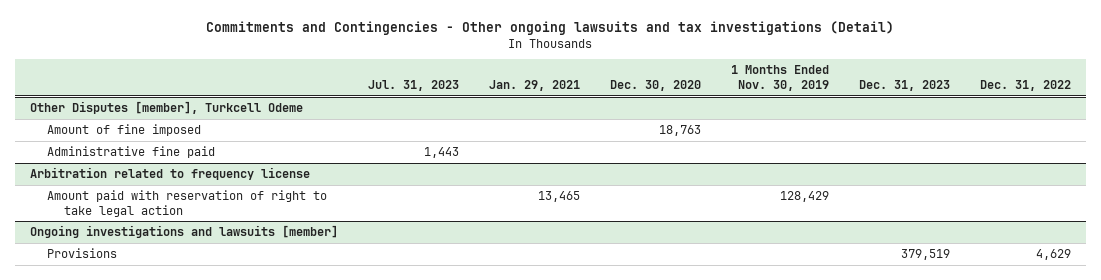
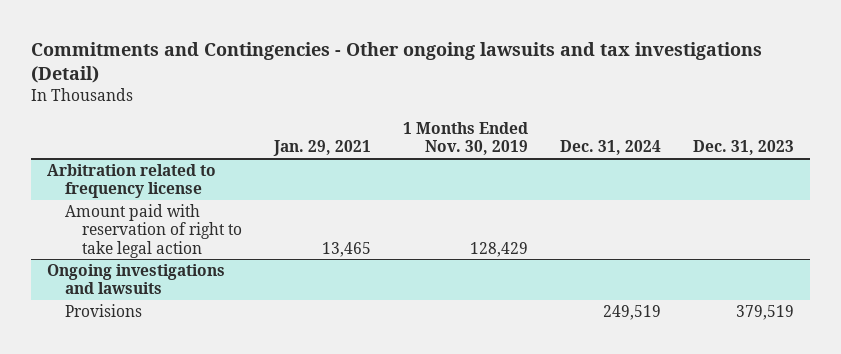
[367,80,459,92] Jul. 31, 2023 -> none
[609,80,701,92] Dec. 30, 2020 -> none
[980,80,1072,92] Dec. 31, 2022 -> none
none -> [559,140,661,156] Dec. 31, 2024
[29,100,303,114] Other Disputes [member], Turkcell Odeme -> none
[47,123,202,136] Amount of fine imposed -> none
[47,145,216,158] Administrative fine paid -> none
[29,224,338,238] Ongoing investigations and lawsuits [member] -> [47,263,226,295] Ongoing investigations and lawsuits

